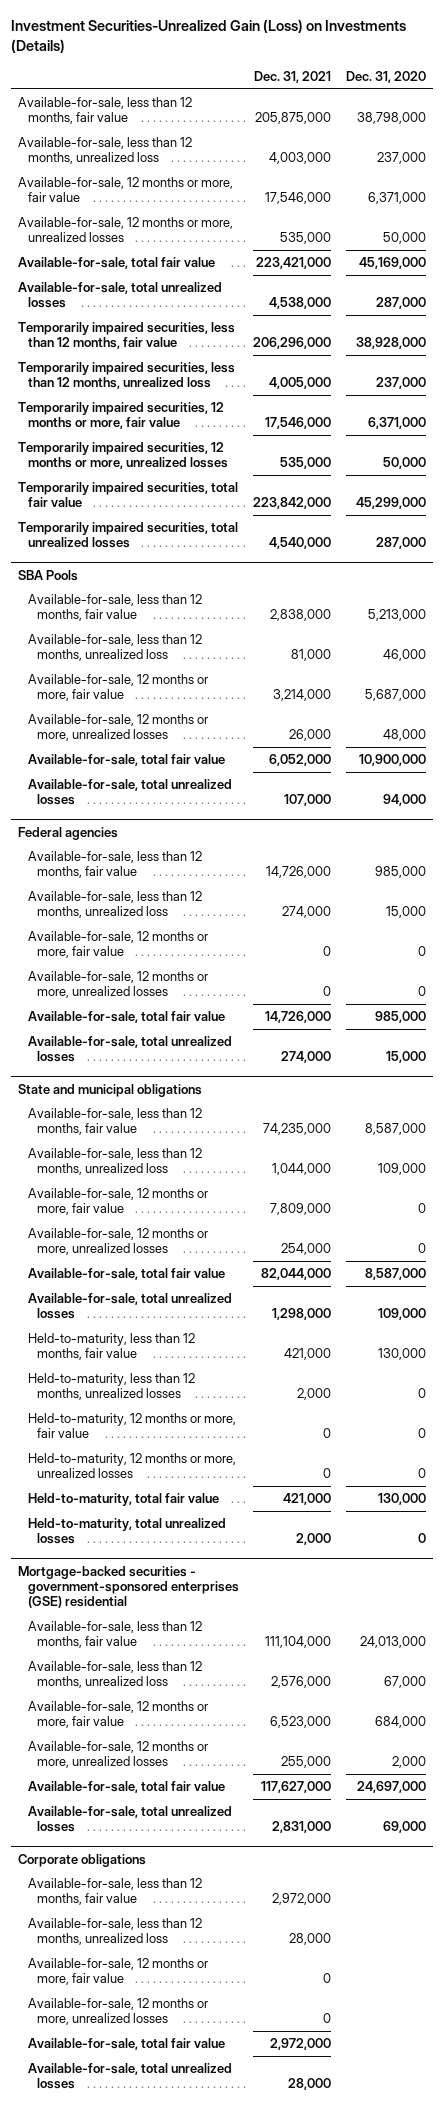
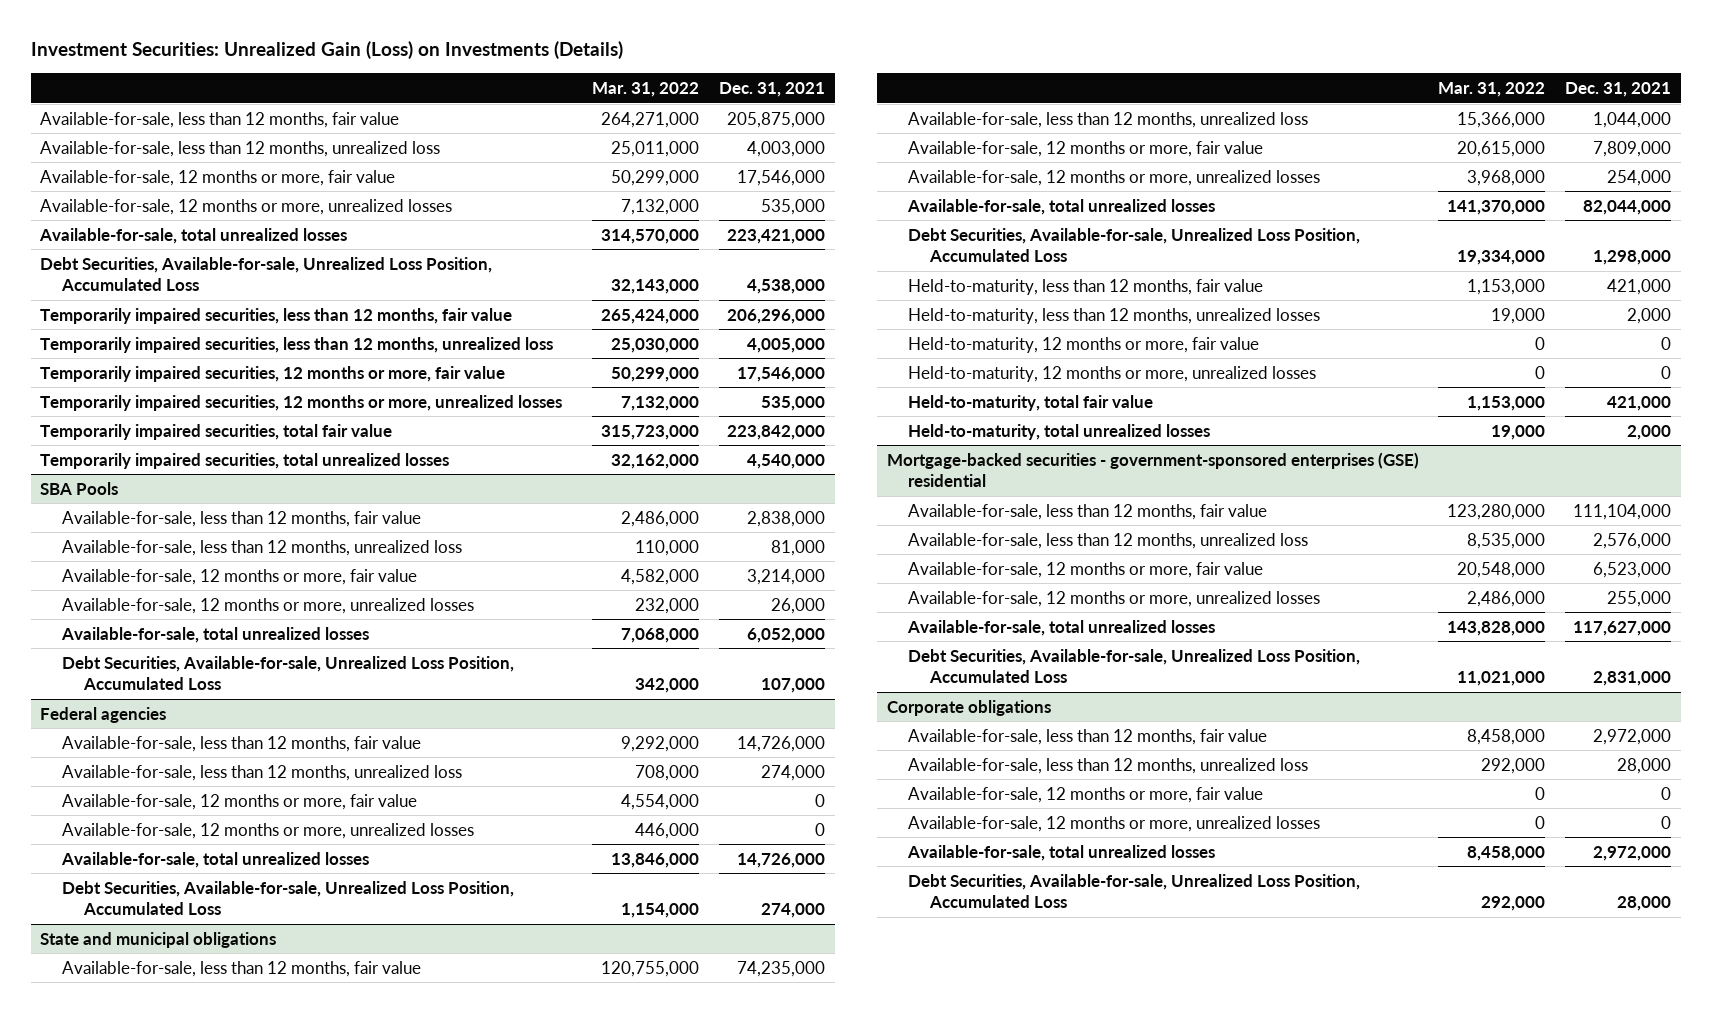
[11,19,407,54] Investment Securities-Unrealized Gain (Loss) on Investments (Details) -> [30,41,623,60] Investment Securities: Unrealized Gain (Loss) on Investments (Details)
[345,70,426,83] Dec. 31, 2020 -> none
none -> [592,81,700,97] Mar. 31, 2022
[18,257,216,270] Available-for-sale, total fair value -> [39,227,348,244] Available-for-sale, total unrealized losses
[18,282,223,309] Available-for-sale, total unrealized losses -> [40,256,493,291] Debt Securities, Available-for-sale, Unrealized Loss Position, Accumulated Loss
[27,754,225,767] Available-for-sale, total fair value -> [61,626,370,643] Available-for-sale, total unrealized losses
[27,779,232,806] Available-for-sale, total unrealized losses -> [62,655,515,690] Debt Securities, Available-for-sale, Unrealized Loss Position, Accumulated Loss
[27,1011,225,1024] Available-for-sale, total fair value -> [61,851,370,868] Available-for-sale, total unrealized losses
[27,1036,232,1063] Available-for-sale, total unrealized losses -> [62,880,515,915] Debt Securities, Available-for-sale, Unrealized Loss Position, Accumulated Loss
[27,1268,225,1281] Available-for-sale, total fair value -> [907,198,1216,215] Available-for-sale, total unrealized losses
[27,1293,232,1320] Available-for-sale, total unrealized losses -> [908,227,1361,262] Debt Securities, Available-for-sale, Unrealized Loss Position, Accumulated Loss
[27,1781,225,1794] Available-for-sale, total fair value -> [907,619,1216,636] Available-for-sale, total unrealized losses
[27,1806,232,1833] Available-for-sale, total unrealized losses -> [908,648,1361,683] Debt Securities, Available-for-sale, Unrealized Loss Position, Accumulated Loss
[27,2038,225,2051] Available-for-sale, total fair value -> [907,844,1216,861] Available-for-sale, total unrealized losses
[27,2063,232,2090] Available-for-sale, total unrealized losses -> [908,873,1361,908] Debt Securities, Available-for-sale, Unrealized Loss Position, Accumulated Loss

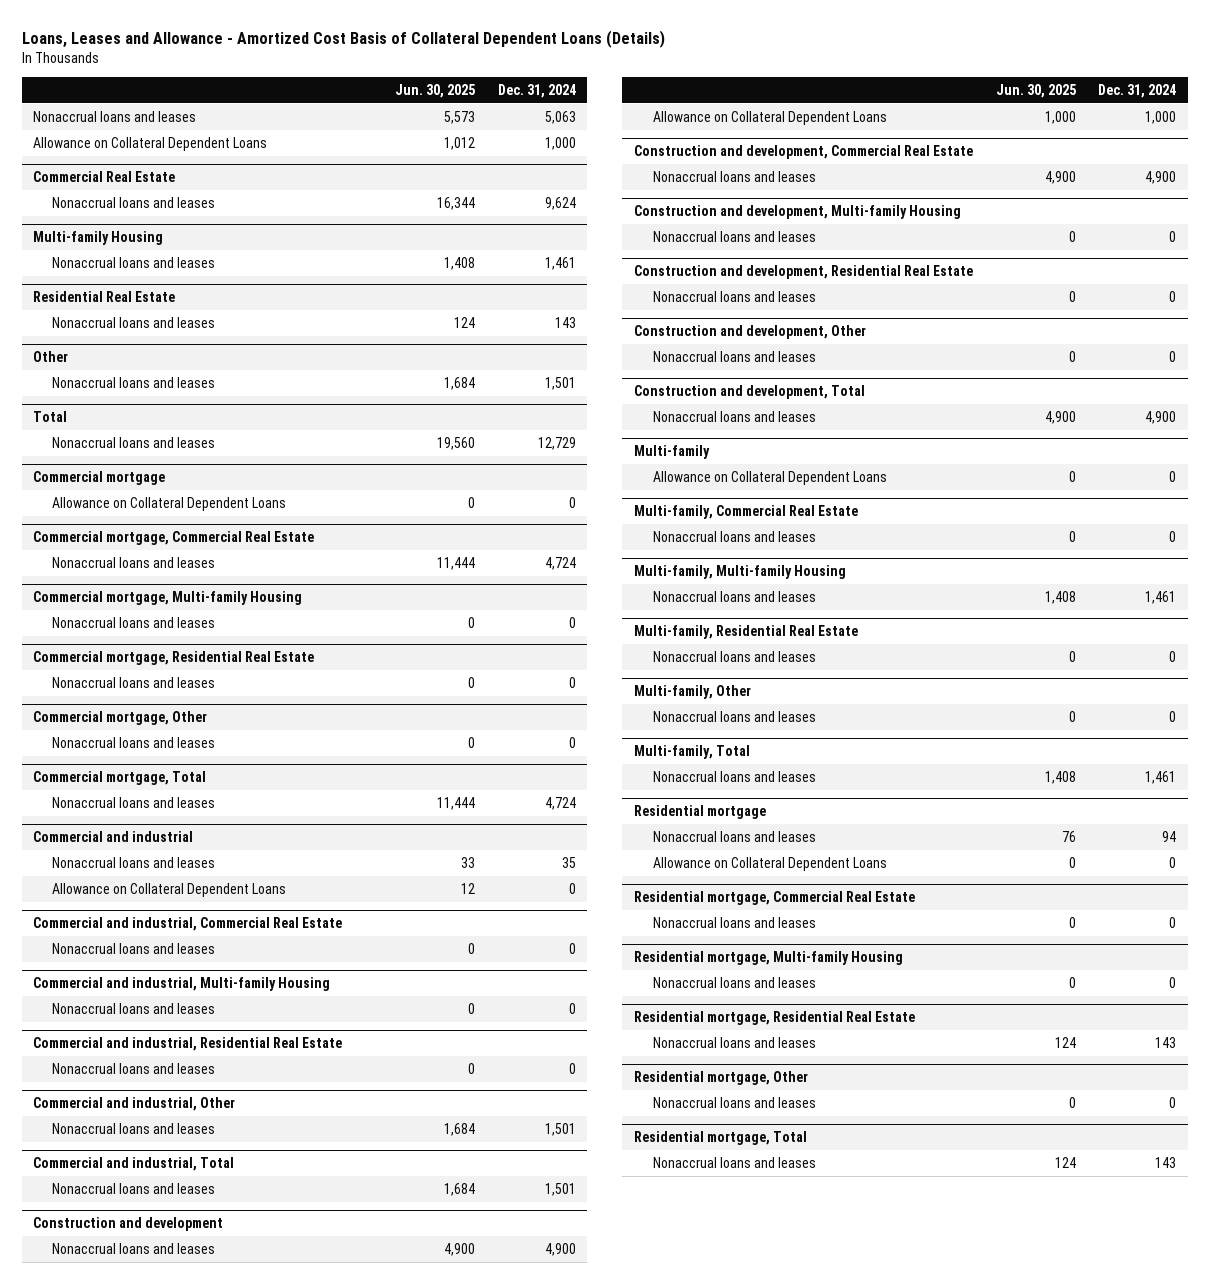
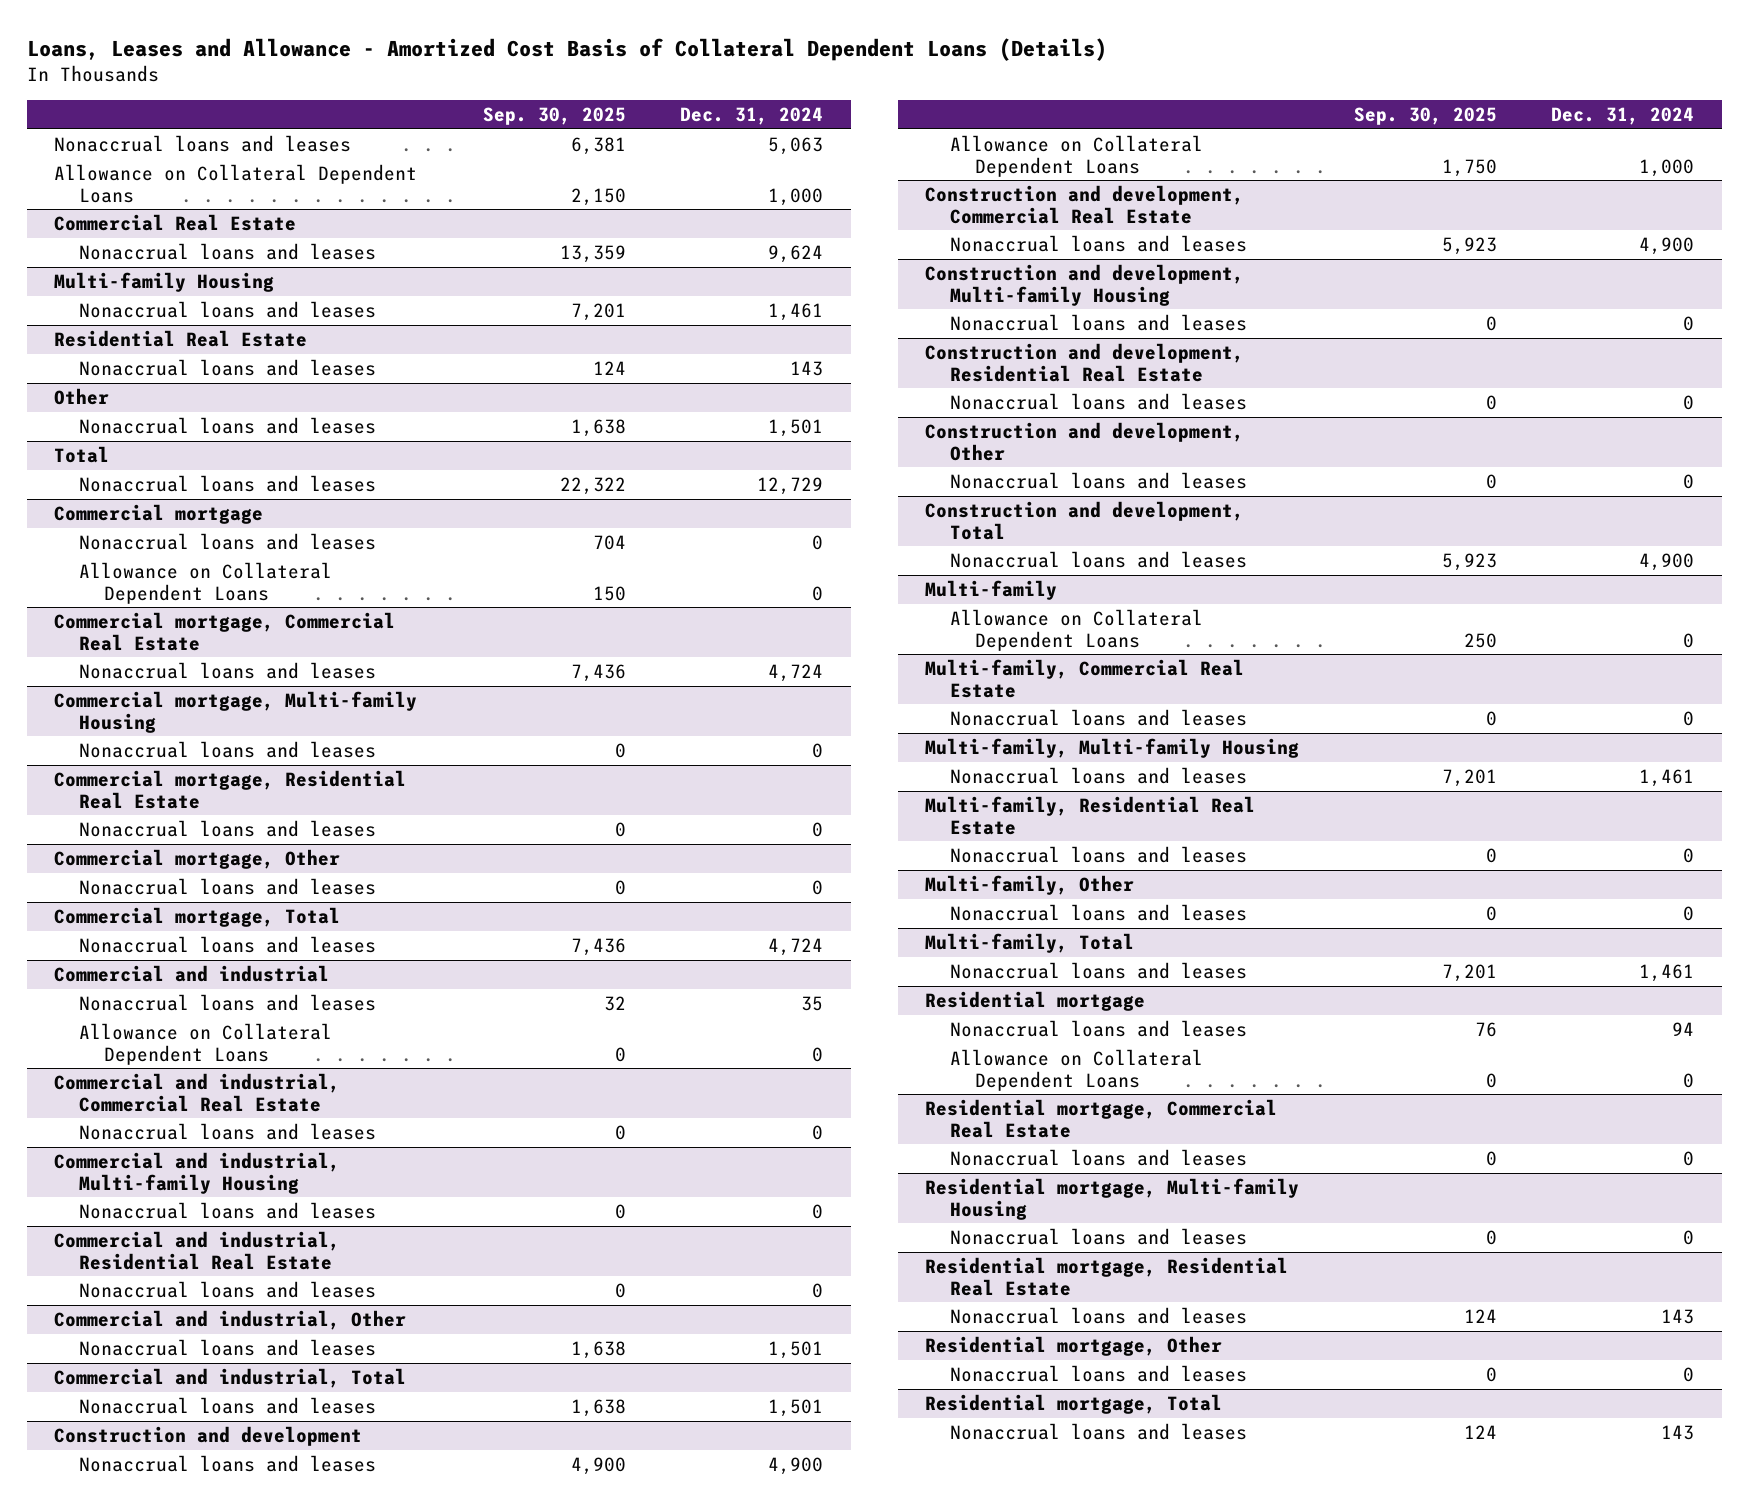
[395,83,476,98] Jun. 30, 2025 -> none
none -> [482,107,626,126] Sep. 30, 2025
none -> [79,532,377,550] Nonaccrual loans and leases

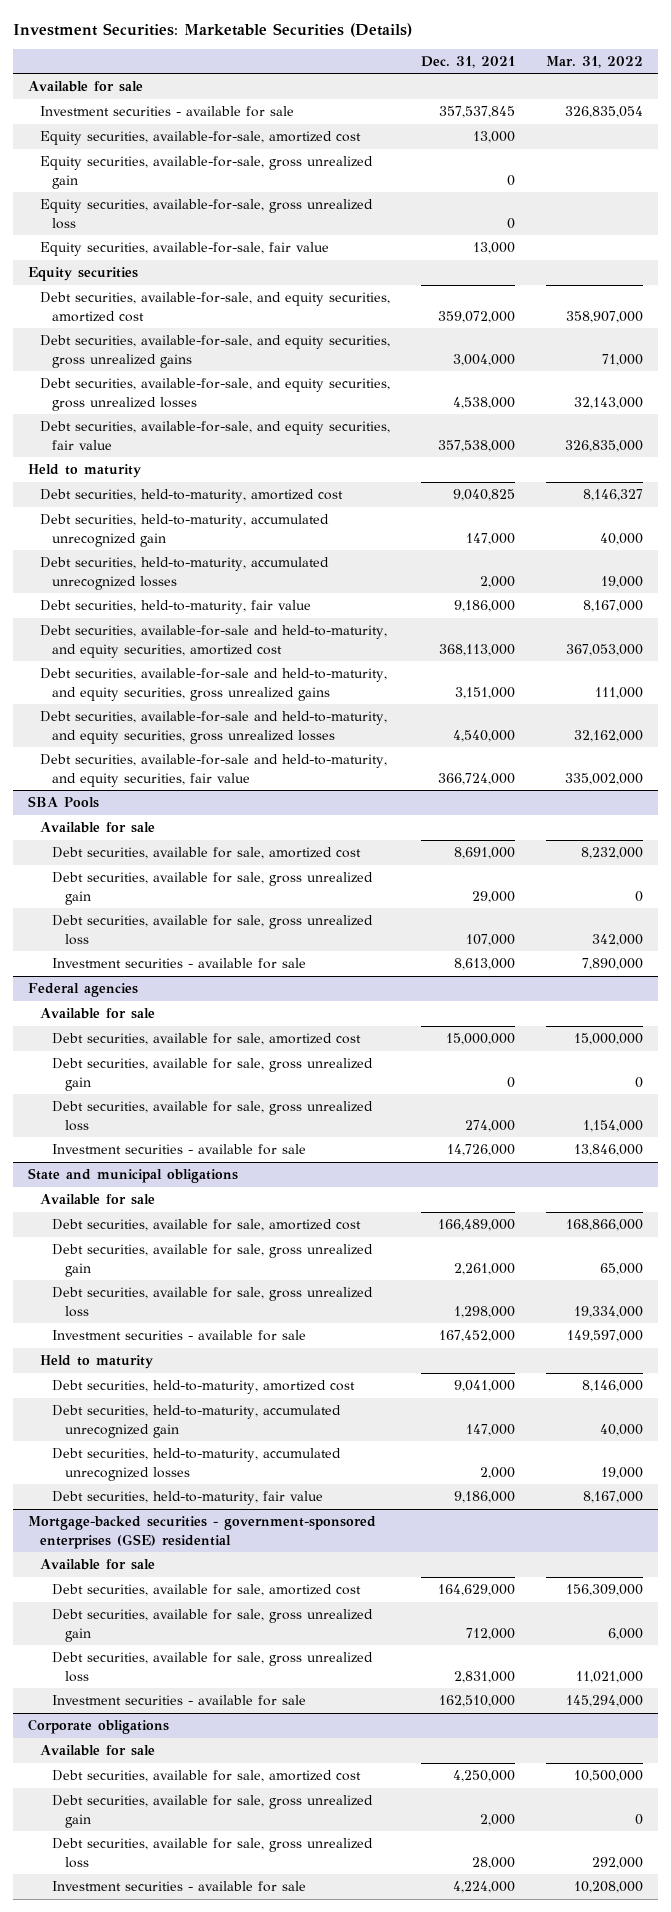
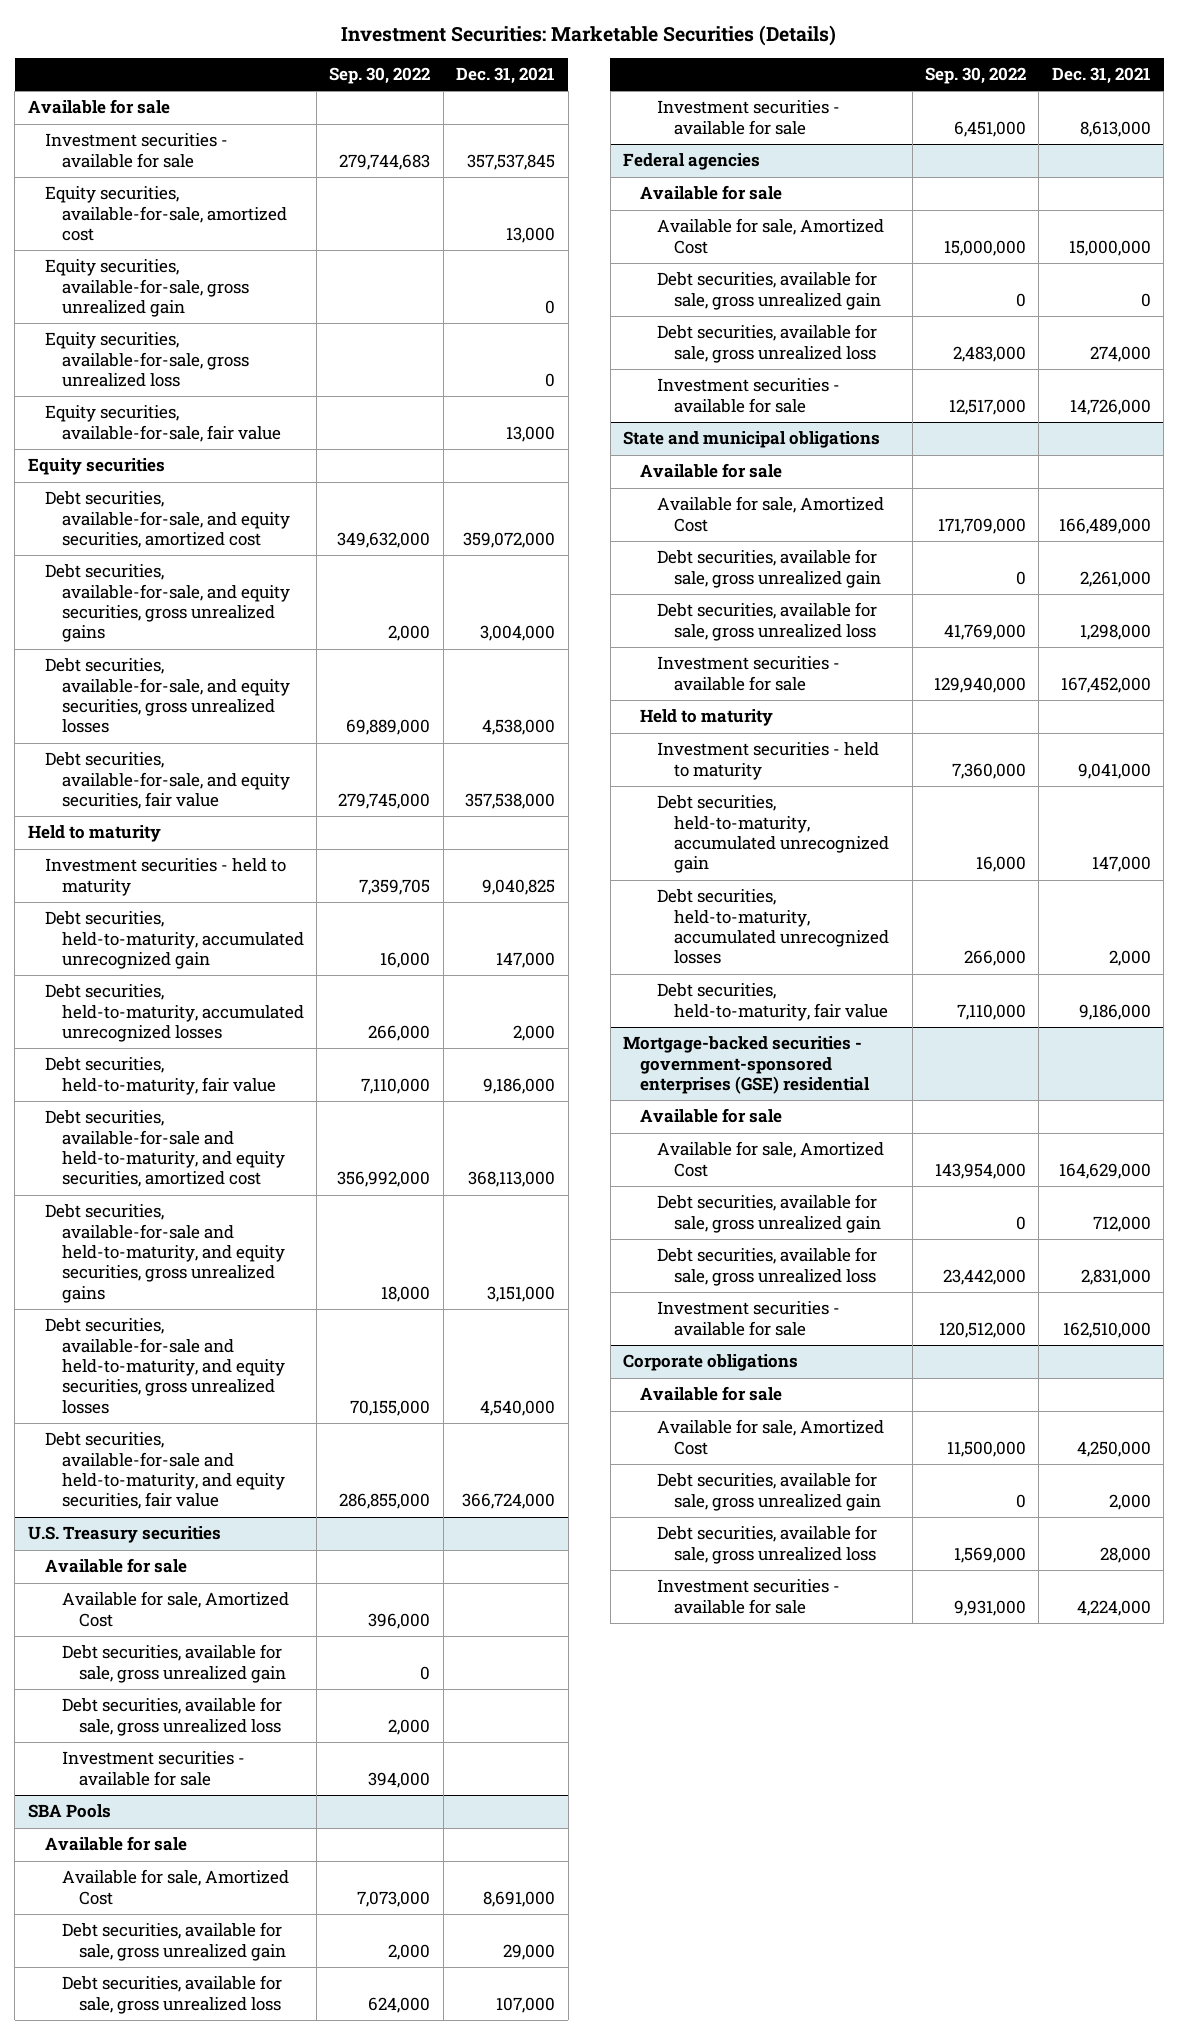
[545,55,643,68] Mar. 31, 2022 -> none
none -> [329,66,431,84] Sep. 30, 2022
[40,489,344,504] Debt securities, held-to-maturity, amortized cost -> [44,858,286,896] Investment securities - held to maturity
none -> [27,1526,221,1544] U.S. Treasury securities
none -> [44,1558,187,1574] Available for sale
none -> [61,1591,289,1627] Available for sale, Amortized Cost
none -> [61,1644,286,1683] Debt securities, available for sale, gross unrealized gain
none -> [61,1697,282,1736] Debt securities, available for sale, gross unrealized loss
none -> [61,1751,245,1786] Investment securities - available for sale
[52,847,362,860] Debt securities, available for sale, amortized cost -> [61,1869,289,1905] Available for sale, Amortized Cost
[52,1033,362,1046] Debt securities, available for sale, amortized cost -> [657,218,885,254] Available for sale, Amortized Cost
[52,1219,362,1232] Debt securities, available for sale, amortized cost -> [657,496,885,532] Available for sale, Amortized Cost
[52,1380,356,1395] Debt securities, held-to-maturity, amortized cost -> [657,742,880,780] Investment securities - held to maturity
[52,1584,362,1597] Debt securities, available for sale, amortized cost -> [657,1141,885,1177] Available for sale, Amortized Cost
[52,1770,362,1783] Debt securities, available for sale, amortized cost -> [657,1419,885,1455] Available for sale, Amortized Cost

